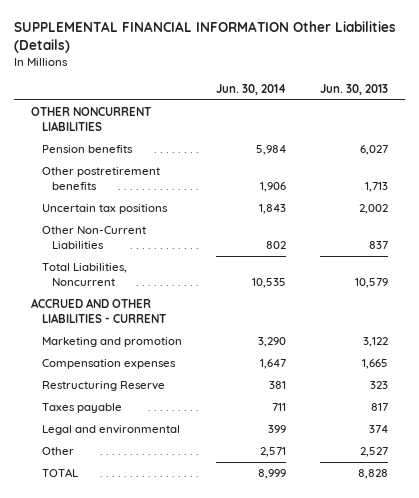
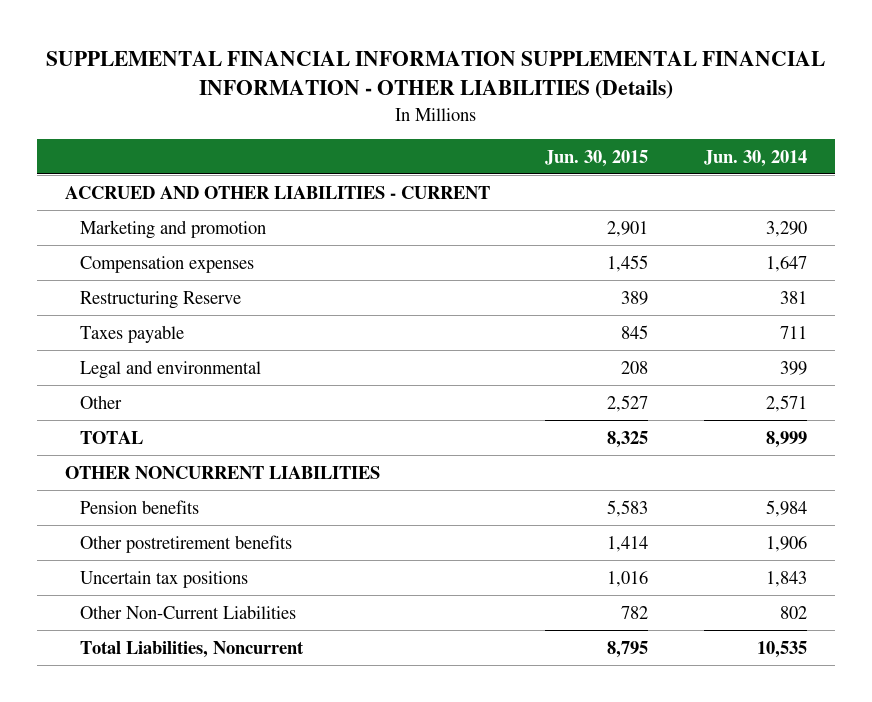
[14,21,397,54] SUPPLEMENTAL FINANCIAL INFORMATION Other Liabilities (Details) -> [45,51,825,100] SUPPLEMENTAL FINANCIAL INFORMATION SUPPLEMENTAL FINANCIAL INFORMATION - OTHER LIABILITIES (Details)
[319,84,388,96] Jun. 30, 2013 -> none
none -> [545,149,649,167] Jun. 30, 2015
[31,107,152,132] OTHER NONCURRENT LIABILITIES -> [64,465,380,479] OTHER NONCURRENT LIABILITIES
[41,145,133,154] Pension benefits -> [79,499,199,514] Pension benefits
[41,167,160,191] Other postretirement benefits -> [79,534,292,553] Other postretirement benefits
[41,204,168,215] Uncertain tax positions -> [79,570,248,588] Uncertain tax positions
[41,226,146,250] Other Non-Current Liabilities -> [79,604,296,619] Other Non-Current Liabilities
[41,263,127,287] Total Liabilities, Noncurrent -> [79,640,304,658] Total Liabilities, Noncurrent

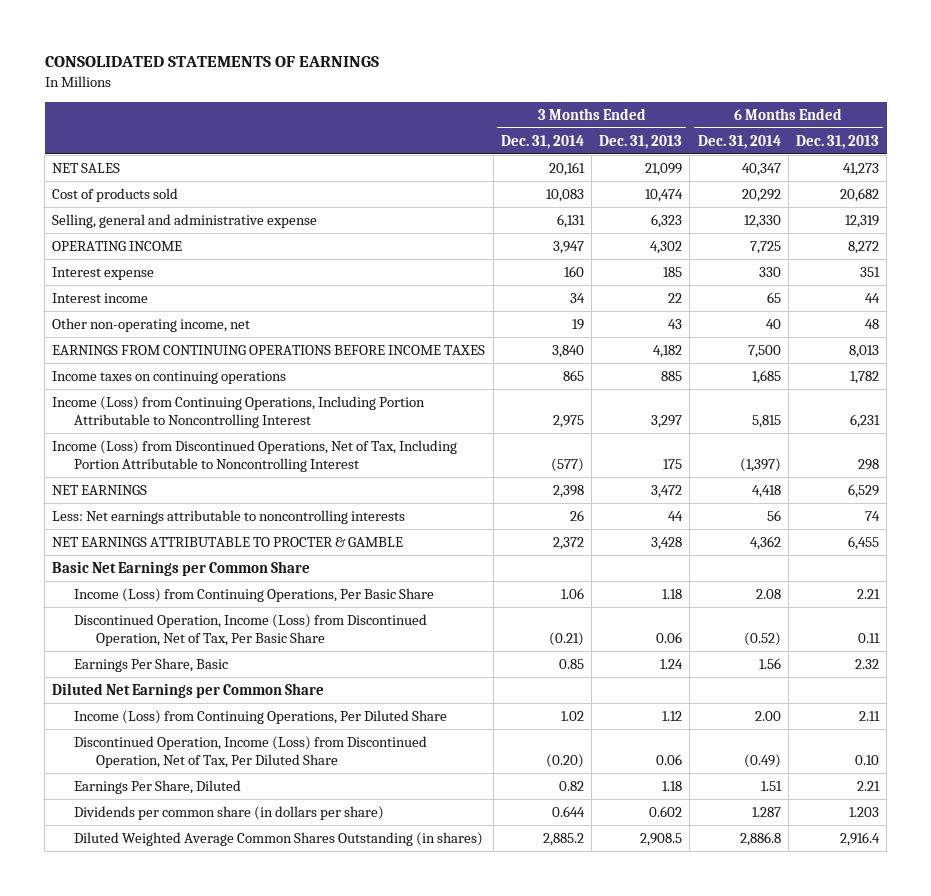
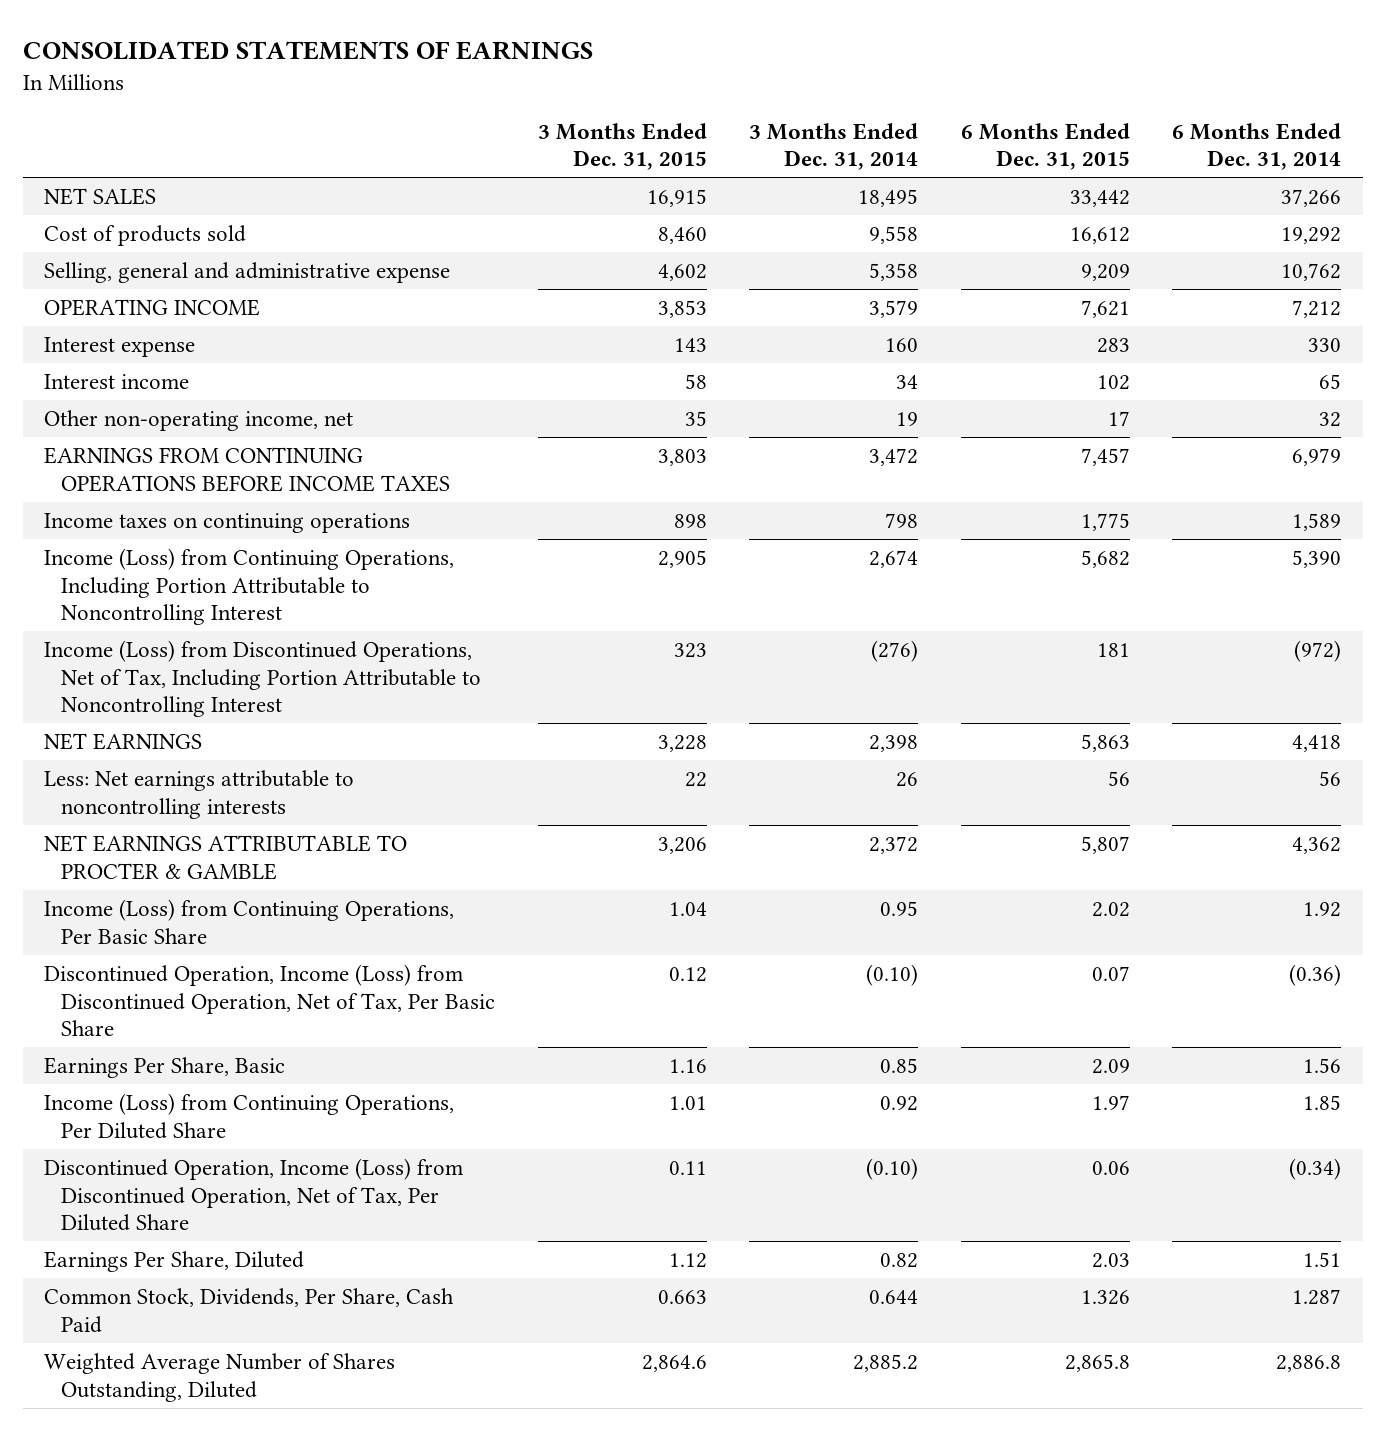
[599,134,683,149] Dec. 31, 2013 -> none
[795,134,879,149] Dec. 31, 2013 -> none
none -> [537,122,707,171] 3 Months Ended Dec. 31, 2015
none -> [960,122,1130,171] 6 Months Ended Dec. 31, 2015
[548,161,585,176] 20,161 -> [858,189,919,208] 18,495
[741,162,781,176] 40,347 -> [1281,189,1342,208] 37,266
[545,188,584,202] 10,083 -> [869,226,919,245] 9,558
[741,188,781,202] 20,292 -> [1281,227,1342,245] 19,292
[556,213,585,228] 6,131 -> [869,263,919,282] 5,358
[743,214,781,228] 12,330 -> [1281,263,1342,282] 10,762
[552,240,584,254] 3,947 -> [869,300,919,319] 3,579
[749,240,781,254] 7,725 -> [1292,300,1342,319] 7,212
[765,318,781,329] 40 -> [1319,412,1342,428] 32
[551,344,584,358] 3,840 -> [869,448,919,467] 3,472
[747,344,781,358] 7,500 -> [1292,448,1342,467] 6,979
[562,369,584,381] 865 -> [885,513,919,529] 798
[751,369,781,384] 1,685 -> [1292,513,1342,532] 1,589
[552,415,584,429] 2,975 -> [869,550,919,569] 2,674
[751,415,781,429] 5,815 -> [1292,550,1342,569] 5,390
[550,458,584,473] (577) -> [871,640,919,663] (276)
[739,458,781,473] (1,397) -> [1294,640,1342,663] (972)
[52,560,311,576] Basic Net Earnings per Common Share -> none
[560,587,584,599] 1.06 -> [880,901,919,917] 0.95
[755,588,781,599] 2.08 -> [1303,902,1342,918] 1.92
[548,632,584,647] (0.21) -> [866,964,919,987] (0.10)
[743,632,781,647] (0.52) -> [1289,964,1342,987] (0.36)
[52,682,325,698] Diluted Net Earnings per Common Share -> none
[560,710,584,721] 1.02 -> [880,1096,919,1112] 0.92
[754,710,781,721] 2.00 -> [1303,1095,1342,1111] 1.85
[545,754,584,769] (0.20) -> [866,1158,919,1181] (0.10)
[743,754,781,769] (0.49) -> [1289,1158,1342,1181] (0.34)
[74,805,385,820] Dividends per common share (in dollars per share) -> [44,1288,455,1333] Common Stock, Dividends, Per Share, Cash Paid
[74,831,484,846] Diluted Weighted Average Common Shares Outstanding (in shares) -> [44,1353,396,1402] Weighted Average Number of Shares Outstanding, Diluted

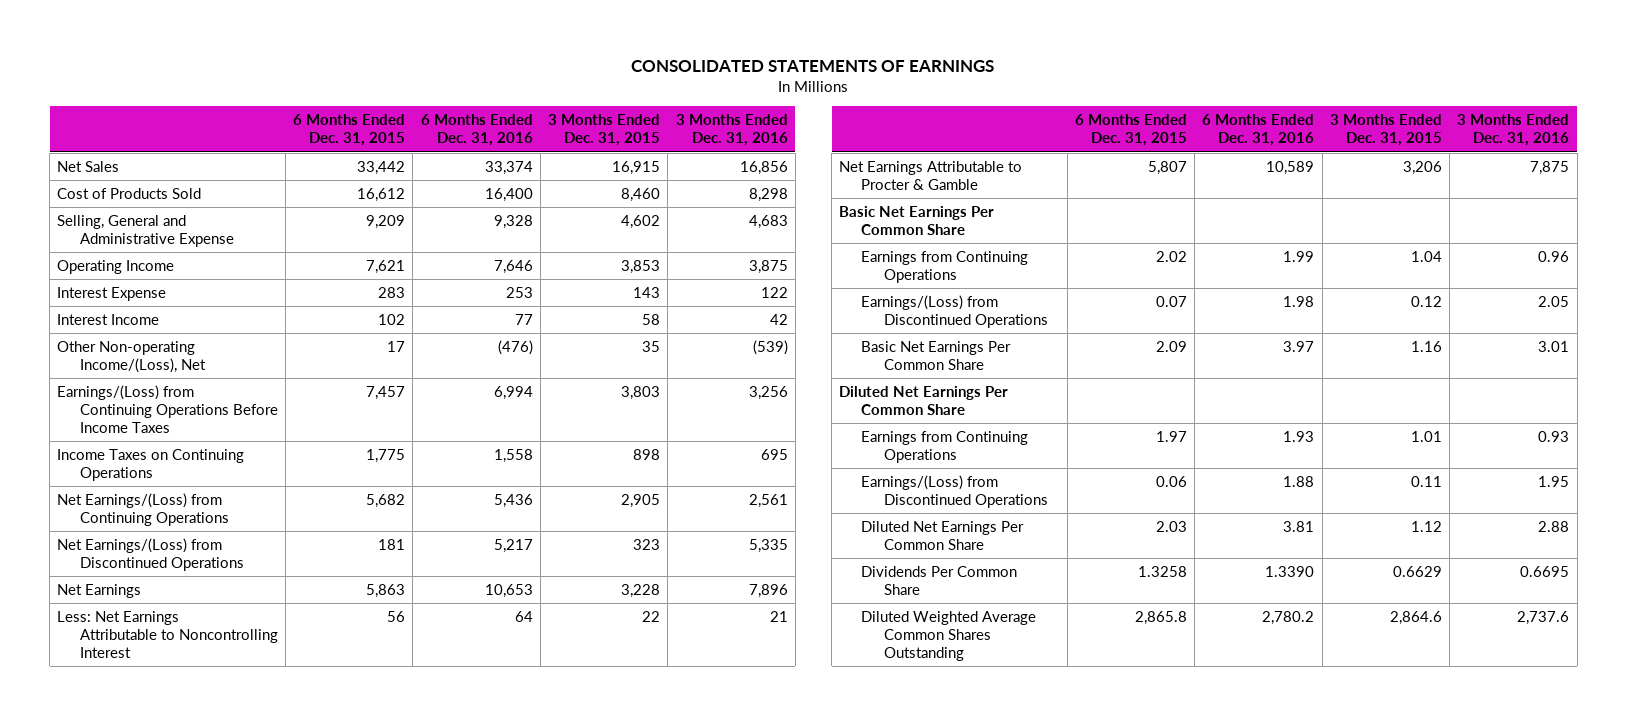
[749,122,919,171] 3 Months Ended Dec. 31, 2014 -> none
[1172,122,1342,171] 6 Months Ended Dec. 31, 2014 -> none
none -> [420,114,533,147] 6 Months Ended Dec. 31, 2016
none -> [675,114,788,147] 3 Months Ended Dec. 31, 2016
[44,188,157,206] NET SALES -> [57,160,120,172] Net Sales
[44,225,247,247] Cost of products sold -> [57,187,202,199] Cost of Products Sold
[44,262,451,284] Selling, general and administrative expense -> [57,214,234,247] Selling, General and Administrative Expense
[44,299,261,317] OPERATING INCOME -> [57,259,175,274] Operating Income
[44,337,196,358] Interest expense -> [57,286,167,301] Interest Expense
[44,374,190,390] Interest income -> [57,313,160,325] Interest Income
[44,410,354,432] Other non-operating income, net -> [57,340,206,373] Other Non-operating Income/(Loss), Net
[44,447,451,492] EARNINGS FROM CONTINUING OPERATIONS BEFORE INCOME TAXES -> [57,384,278,434] Earnings/(Loss) from Continuing Operations Before Income Taxes
[44,513,411,534] Income taxes on continuing operations -> [57,448,245,481] Income Taxes on Continuing Operations
[44,548,455,626] Income (Loss) from Continuing Operations, Including Portion Attributable to Noncontrolling Interest -> [57,492,229,526] Net Earnings/(Loss) from Continuing Operations
[44,640,482,718] Income (Loss) from Discontinued Operations, Net of Tax, Including Portion Attributable to Noncontrolling Interest -> [57,537,244,571] Net Earnings/(Loss) from Discontinued Operations
[44,733,203,751] NET EARNINGS -> [57,583,142,598] Net Earnings
[44,770,355,819] Less: Net earnings attributable to noncontrolling interests -> [57,610,278,659] Less: Net Earnings Attributable to Noncontrolling Interest
[44,835,408,880] NET EARNINGS ATTRIBUTABLE TO PROCTER & GAMBLE -> [839,160,1023,190] Net Earnings Attributable to Procter & Gamble
none -> [839,205,995,235] Basic Net Earnings Per Common Share
[44,899,455,944] Income (Loss) from Continuing Operations, Per Basic Share -> [861,250,1029,283] Earnings from Continuing Operations
[44,964,496,1037] Discontinued Operation, Income (Loss) from Discontinued Operation, Net of Tax, Per Basic Share -> [861,294,1048,328] Earnings/(Loss) from Discontinued Operations
[44,1057,286,1079] Earnings Per Share, Basic -> [861,340,1012,370] Basic Net Earnings Per Common Share
none -> [839,385,1009,415] Diluted Net Earnings Per Common Share
[44,1093,455,1139] Income (Loss) from Continuing Operations, Per Diluted Share -> [861,430,1029,463] Earnings from Continuing Operations
[44,1158,464,1232] Discontinued Operation, Income (Loss) from Discontinued Operation, Net of Tax, Per Diluted Share -> [861,474,1048,508] Earnings/(Loss) from Discontinued Operations
[44,1251,305,1273] Earnings Per Share, Diluted -> [861,520,1025,550] Diluted Net Earnings Per Common Share
[44,1288,455,1333] Common Stock, Dividends, Per Share, Cash Paid -> [861,565,1018,595] Dividends Per Common Share
[657,1290,707,1305] 0.663 -> [1392,565,1442,577] 0.6629
[1080,1290,1130,1306] 1.326 -> [1137,565,1187,577] 1.3258
[44,1353,396,1402] Weighted Average Number of Shares Outstanding, Diluted -> [861,610,1037,662] Diluted Weighted Average Common Shares Outstanding

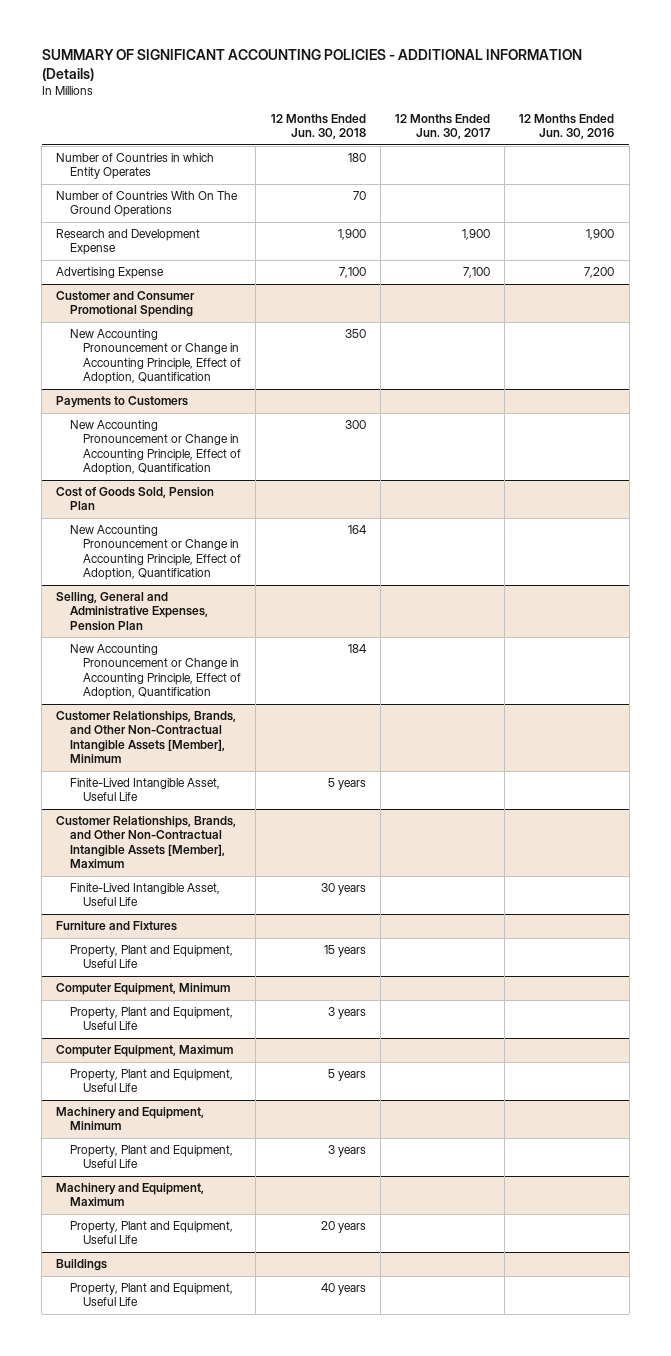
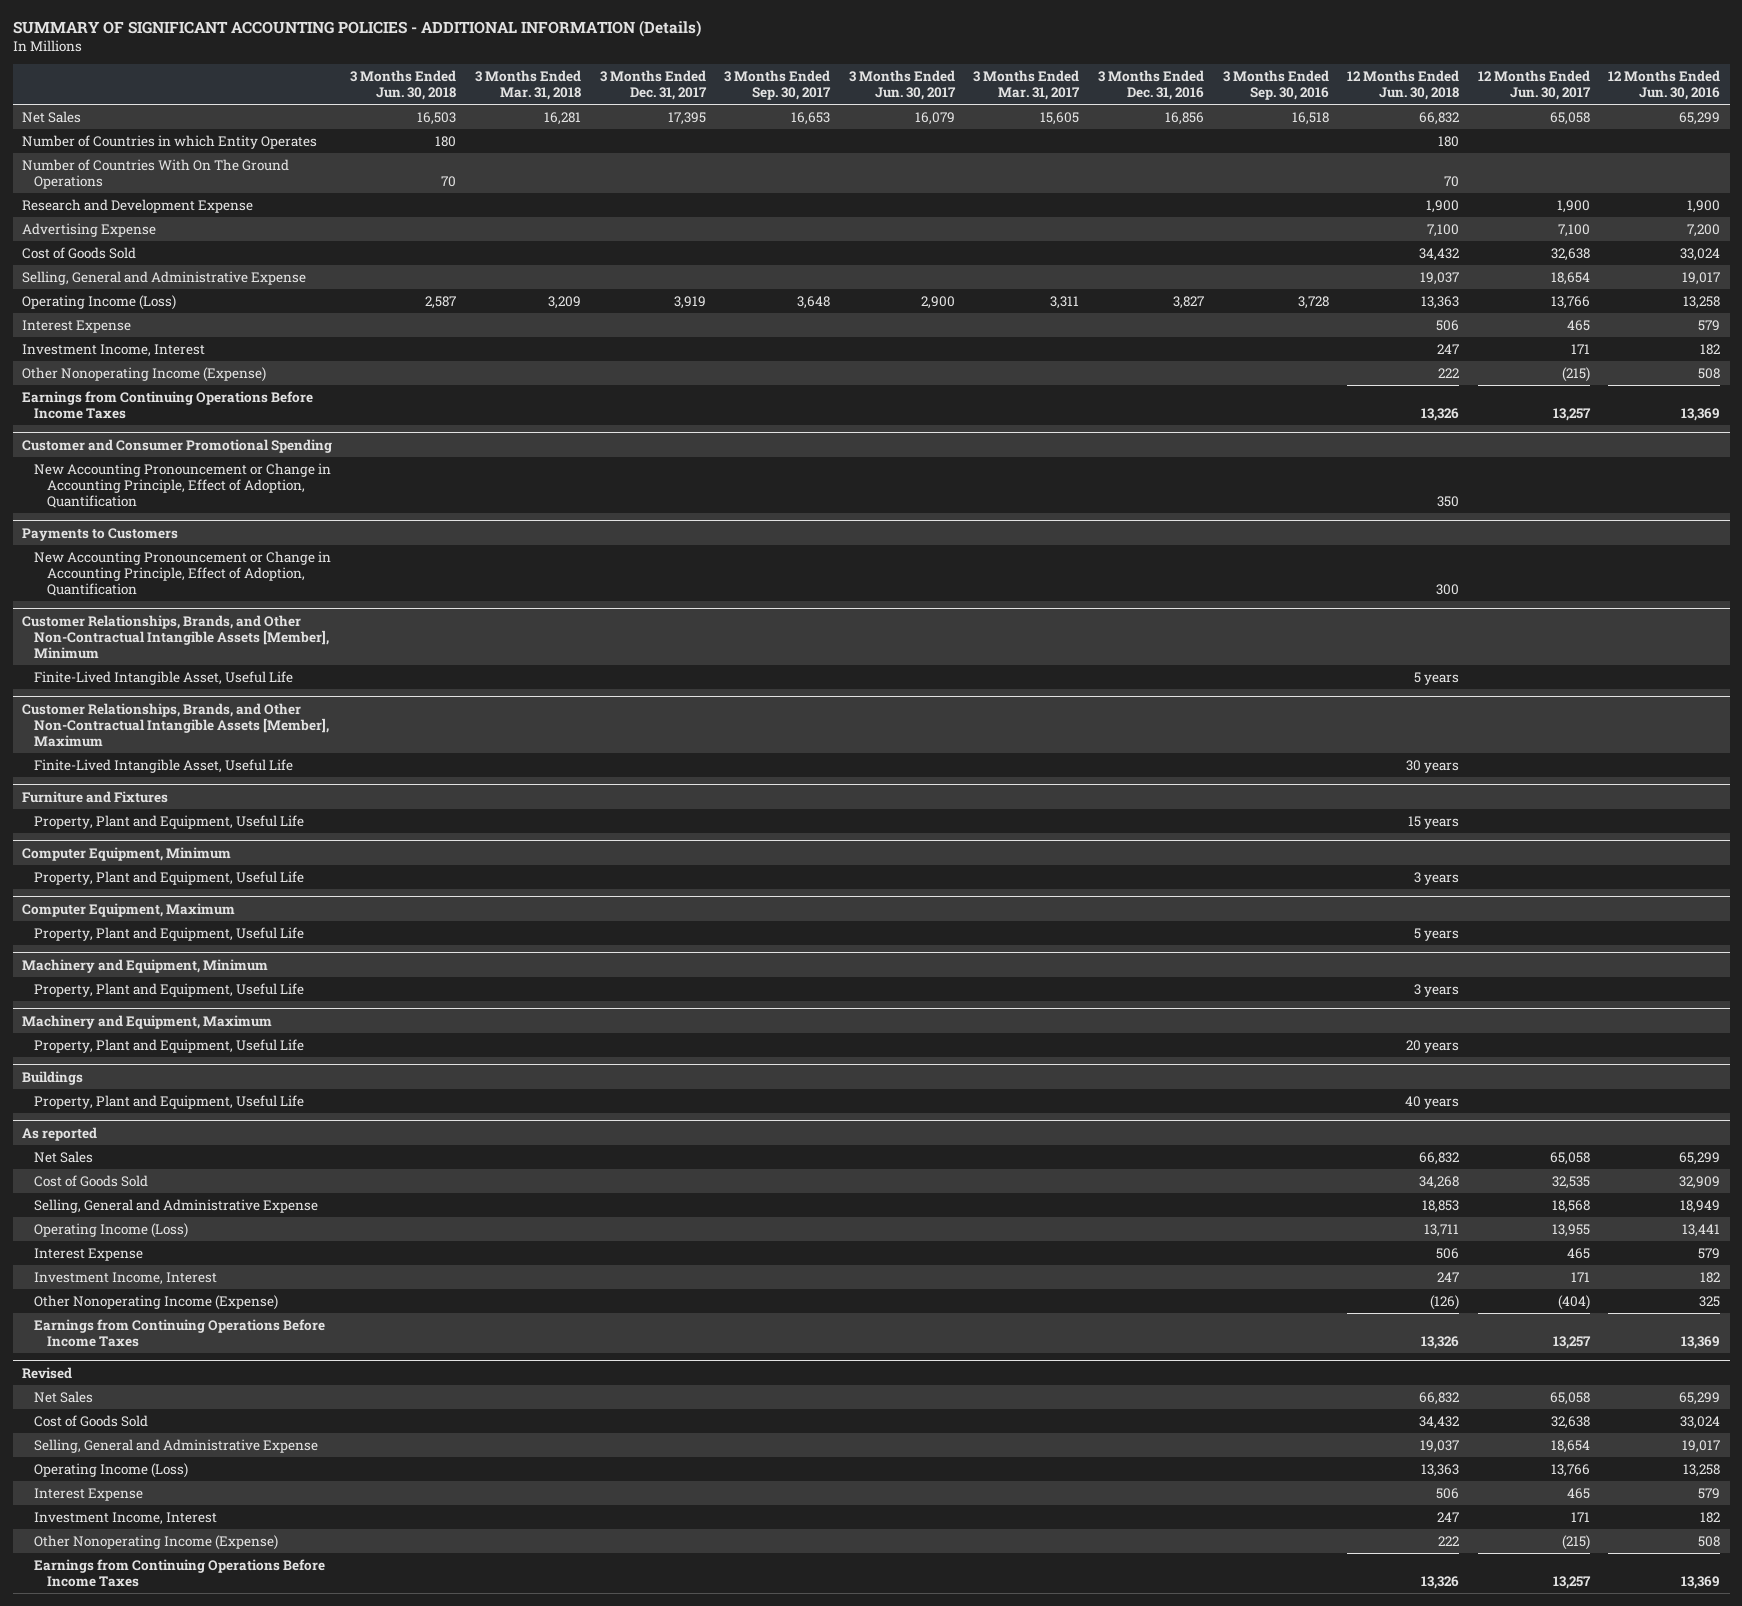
none -> [350,70,457,101] 3 Months Ended Jun. 30, 2018
none -> [475,70,582,101] 3 Months Ended Mar. 31, 2018
none -> [599,70,707,101] 3 Months Ended Dec. 31, 2017
none -> [724,70,832,101] 3 Months Ended Sep. 30, 2017
none -> [848,70,956,101] 3 Months Ended Jun. 30, 2017
none -> [973,70,1081,101] 3 Months Ended Mar. 31, 2017
none -> [1098,70,1205,101] 3 Months Ended Dec. 31, 2016
none -> [1222,70,1329,101] 3 Months Ended Sep. 30, 2016
none -> [21,110,81,123] Net Sales
none -> [21,246,136,259] Cost of Goods Sold
none -> [21,270,306,285] Selling, General and Administrative Expense
none -> [21,294,176,310] Operating Income (Loss)
none -> [21,319,131,333] Interest Expense
none -> [21,343,205,357] Investment Income, Interest
none -> [21,366,266,382] Other Nonoperating Income (Expense)
none -> [21,390,313,419] Earnings from Continuing Operations Before Income Taxes
[56,487,215,511] Cost of Goods Sold, Pension Plan -> none
[69,525,242,581] New Accounting Pronouncement or Change in Accounting Principle, Effect of Adoption, Quantification -> none
[56,592,208,631] Selling, General and Administrative Expenses, Pension Plan -> none
[69,644,242,700] New Accounting Pronouncement or Change in Accounting Principle, Effect of Adoption, Quantification -> none
none -> [21,1126,97,1141] As reported
none -> [34,1150,94,1163] Net Sales
none -> [34,1174,149,1187] Cost of Goods Sold
none -> [34,1198,319,1213] Selling, General and Administrative Expense
none -> [34,1222,189,1238] Operating Income (Loss)
none -> [34,1247,144,1261] Interest Expense
none -> [34,1271,218,1285] Investment Income, Interest
none -> [34,1294,279,1310] Other Nonoperating Income (Expense)
none -> [34,1318,326,1347] Earnings from Continuing Operations Before Income Taxes
none -> [21,1366,72,1379] Revised
none -> [34,1390,94,1403] Net Sales
none -> [34,1414,149,1427] Cost of Goods Sold
none -> [34,1438,319,1453] Selling, General and Administrative Expense
none -> [34,1462,189,1478] Operating Income (Loss)
none -> [34,1487,144,1501] Interest Expense
none -> [34,1511,218,1525] Investment Income, Interest
none -> [34,1534,279,1550] Other Nonoperating Income (Expense)
none -> [34,1558,326,1587] Earnings from Continuing Operations Before Income Taxes

